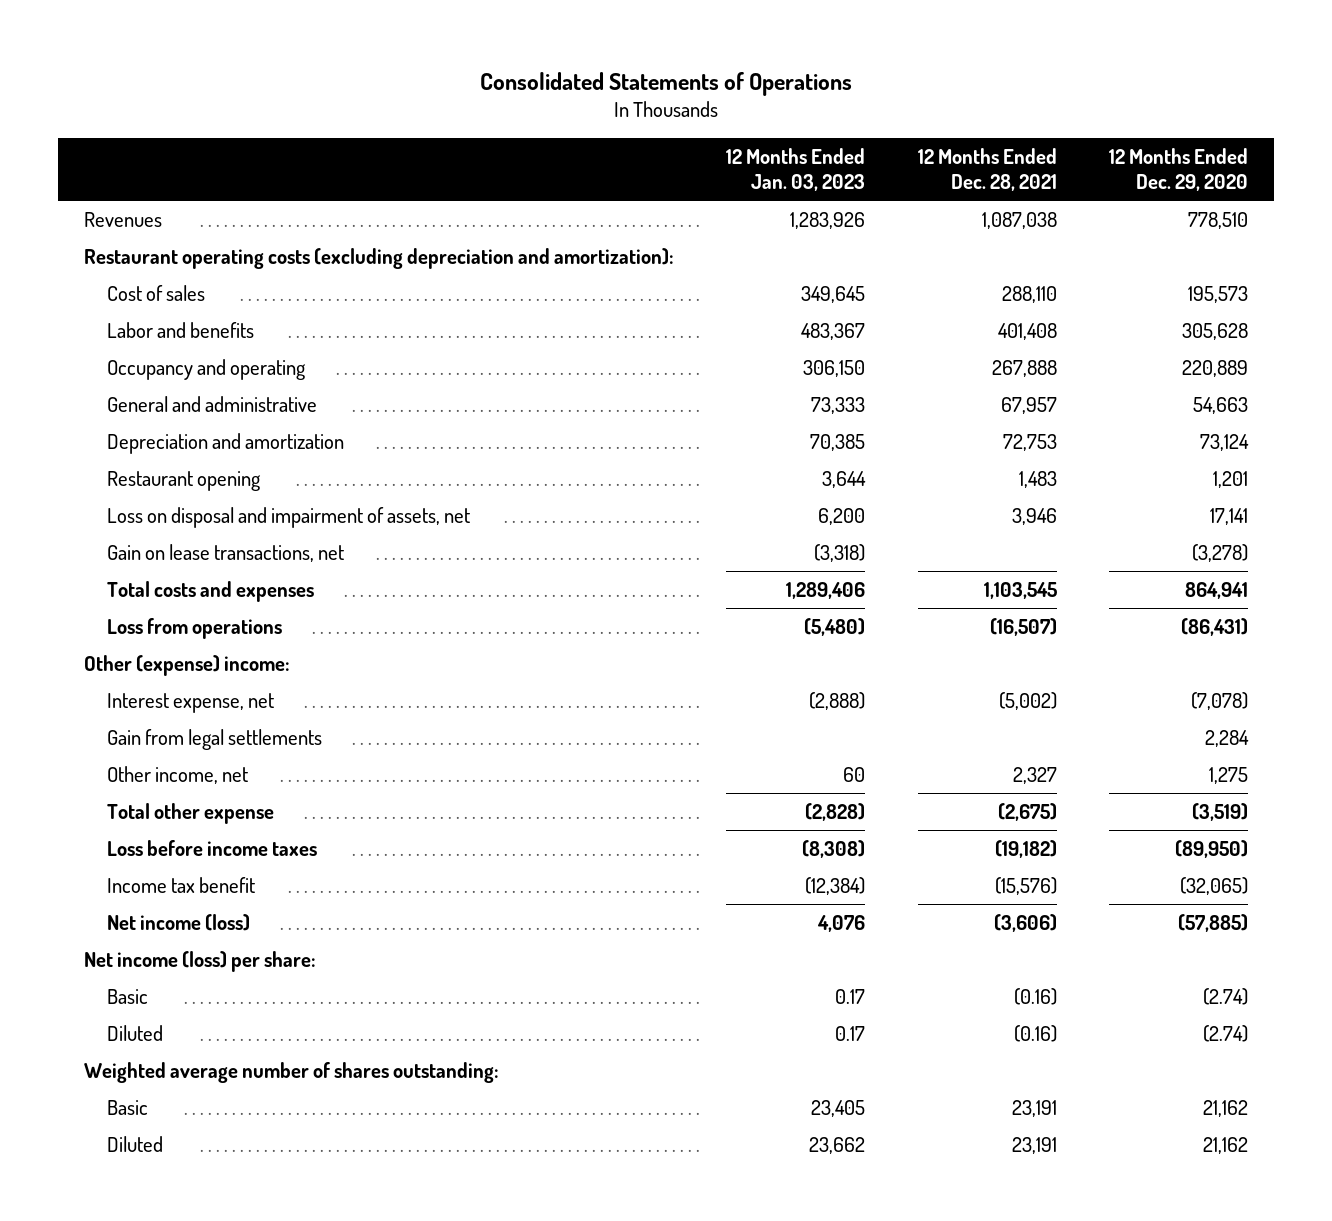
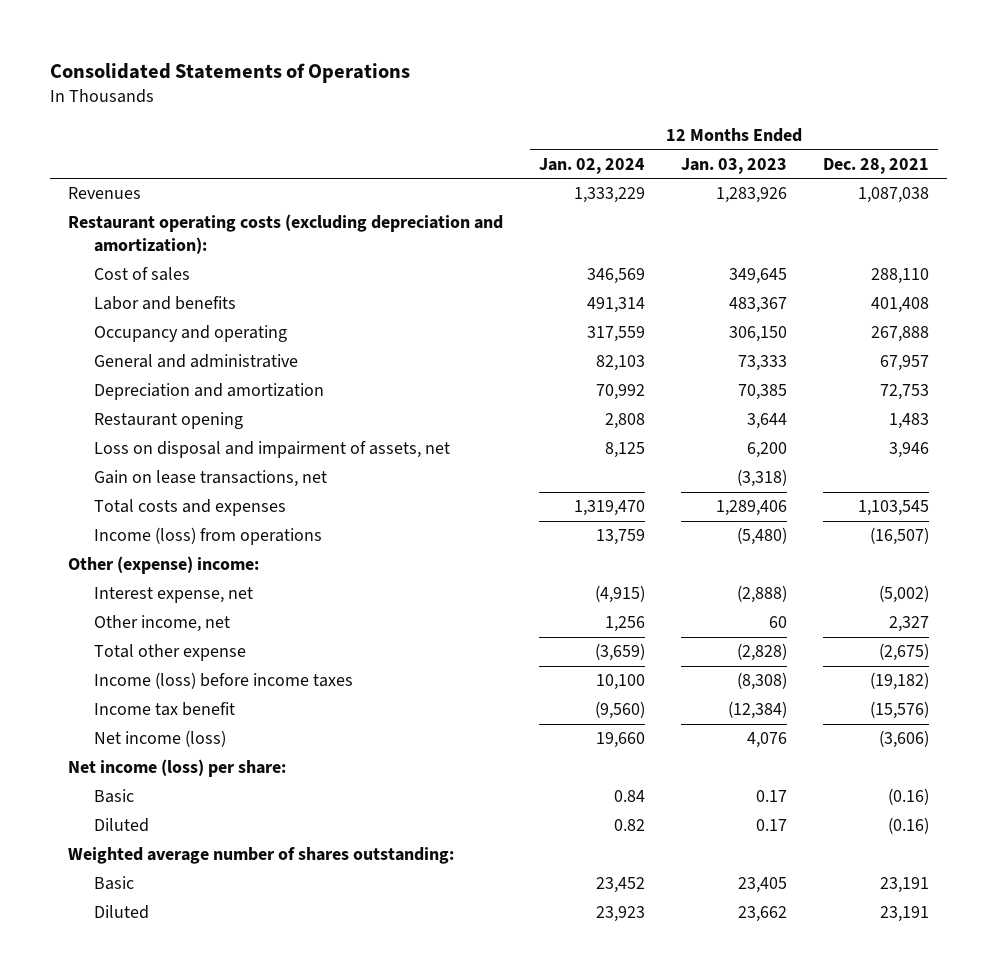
[1108,147,1248,192] 12 Months Ended Dec. 29, 2020 -> none
none -> [539,157,646,174] Jan. 02, 2024
[106,618,282,640] Loss from operations -> [94,527,323,546] Income (loss) from operations
[106,729,322,751] Gain from legal settlements -> none
[106,840,317,857] Loss before income taxes -> [94,672,354,690] Income (loss) before income taxes

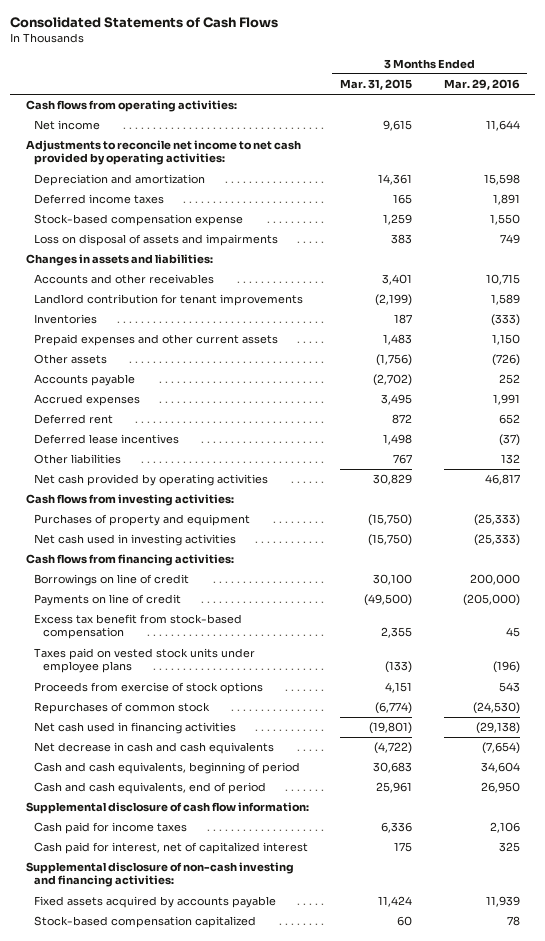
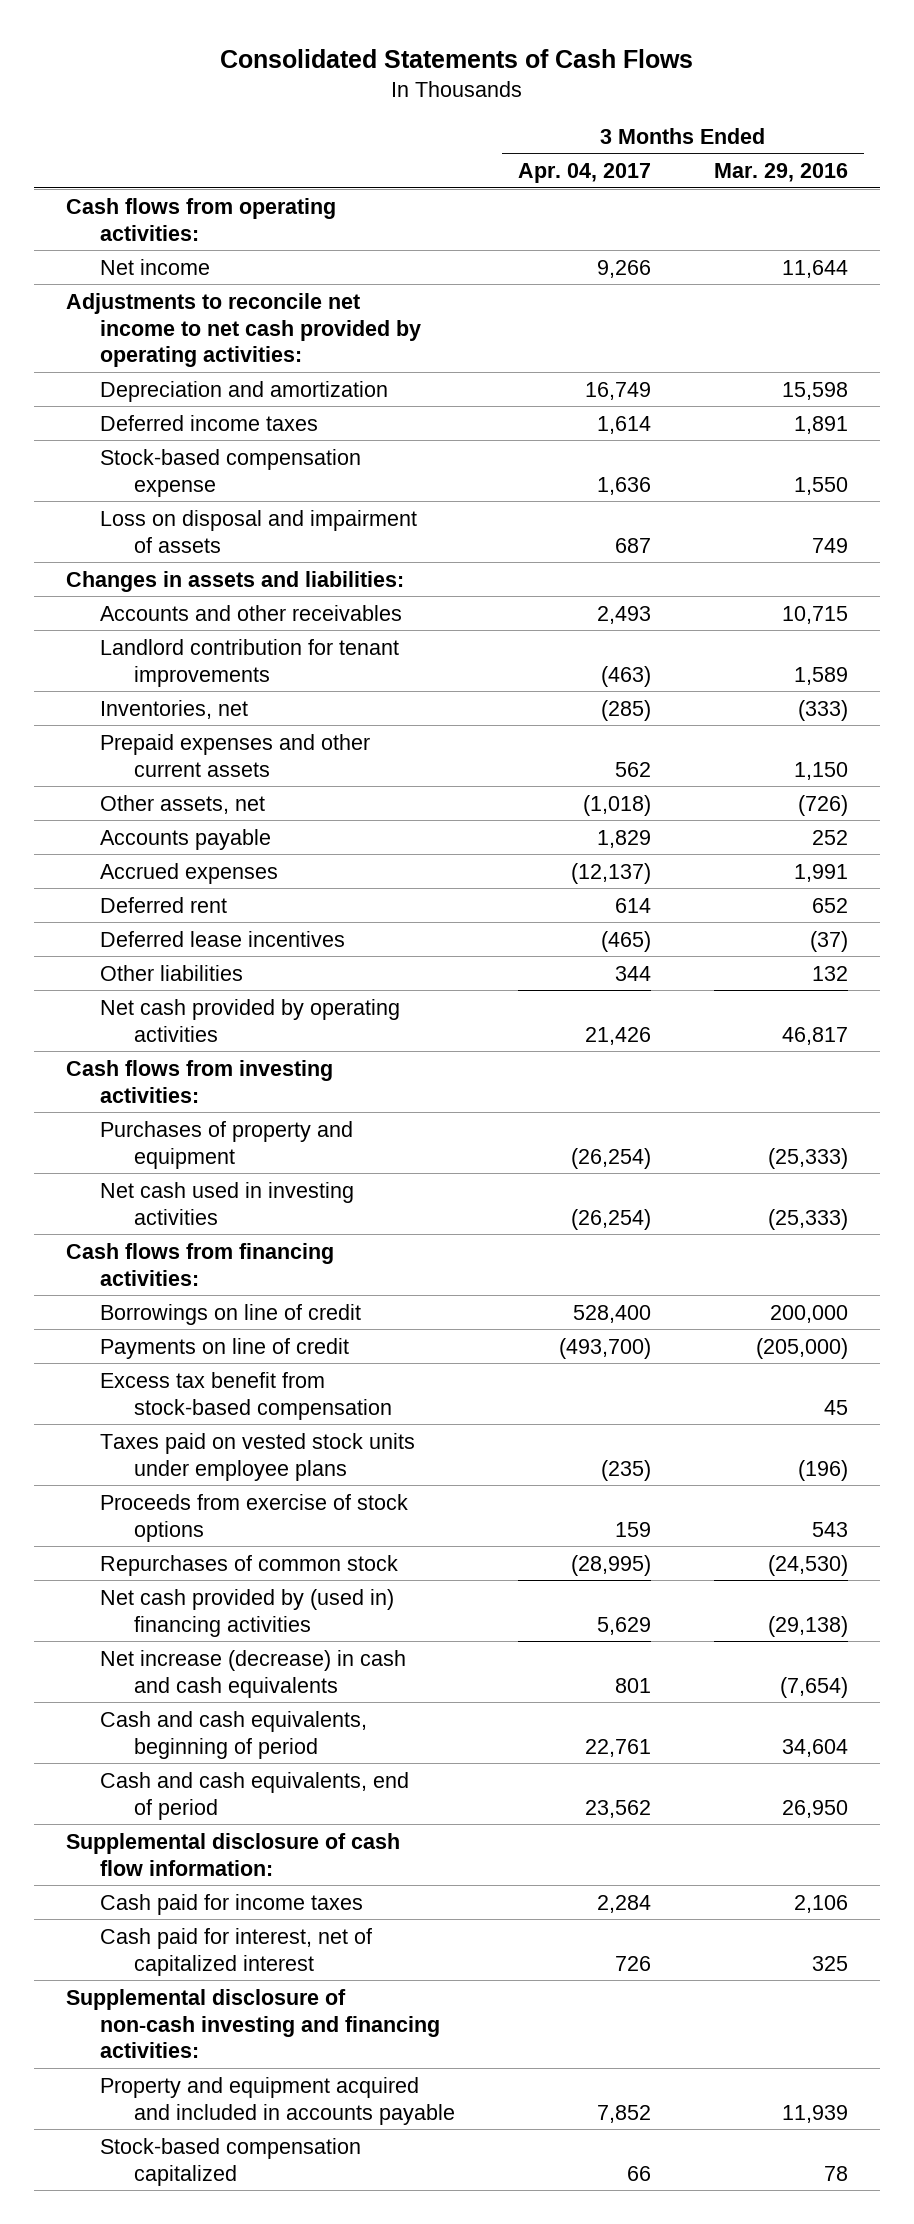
[340,79,413,91] Mar. 31, 2015 -> none
none -> [518,163,652,184] Apr. 04, 2017
[34,234,279,247] Loss on disposal of assets and impairments -> [100,509,418,553] Loss on disposal and impairment of assets
[34,314,98,325] Inventories -> [100,699,249,719] Inventories, net
[34,354,108,365] Other assets -> [100,794,266,814] Other assets, net
[34,722,237,735] Net cash used in financing activities -> [100,1588,395,1637] Net cash provided by (used in) financing activities
[34,742,275,755] Net decrease in cash and cash equivalents -> [100,1649,407,1698] Net increase (decrease) in cash and cash equivalents
[34,896,277,909] Fixed assets acquired by accounts payable -> [100,2076,456,2125] Property and equipment acquired and included in accounts payable

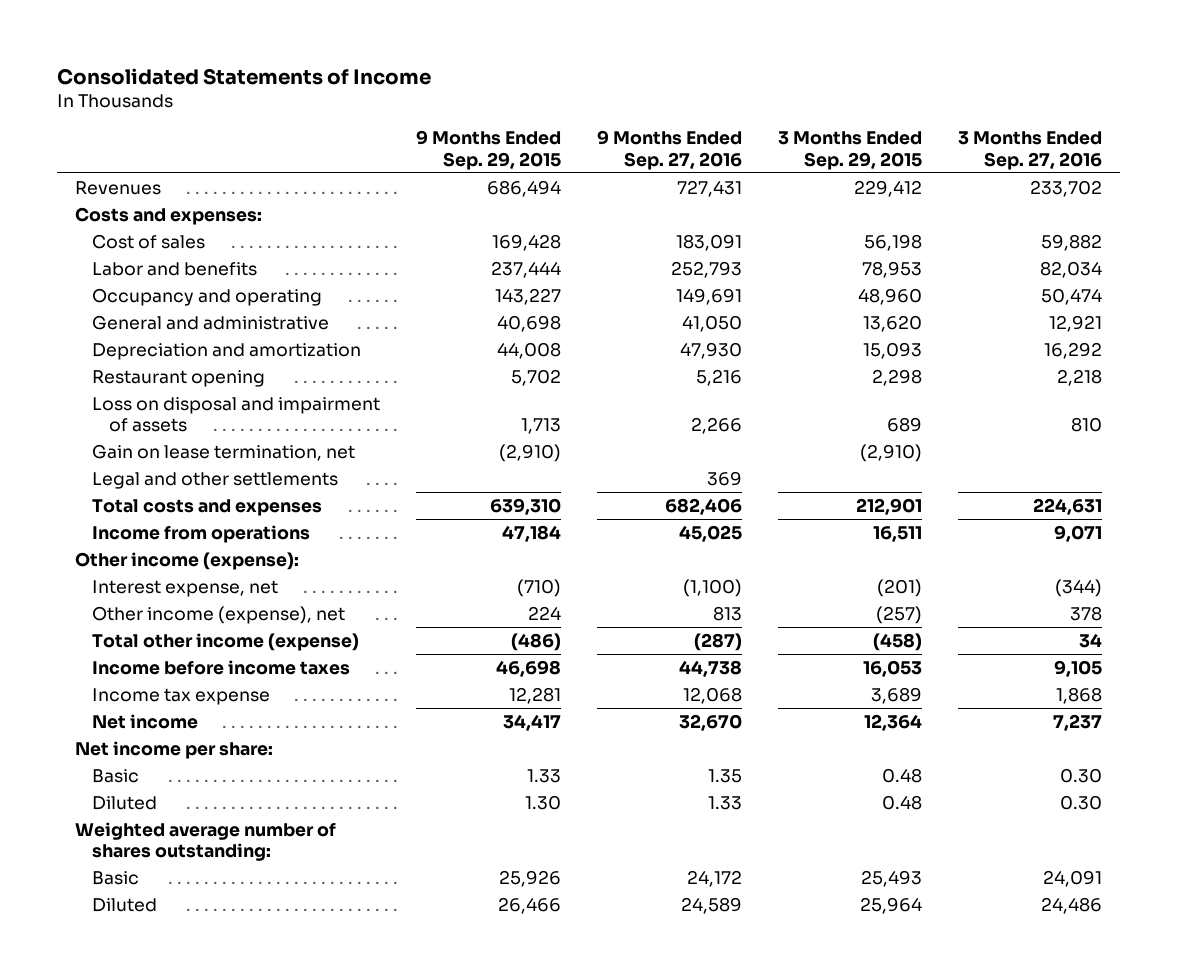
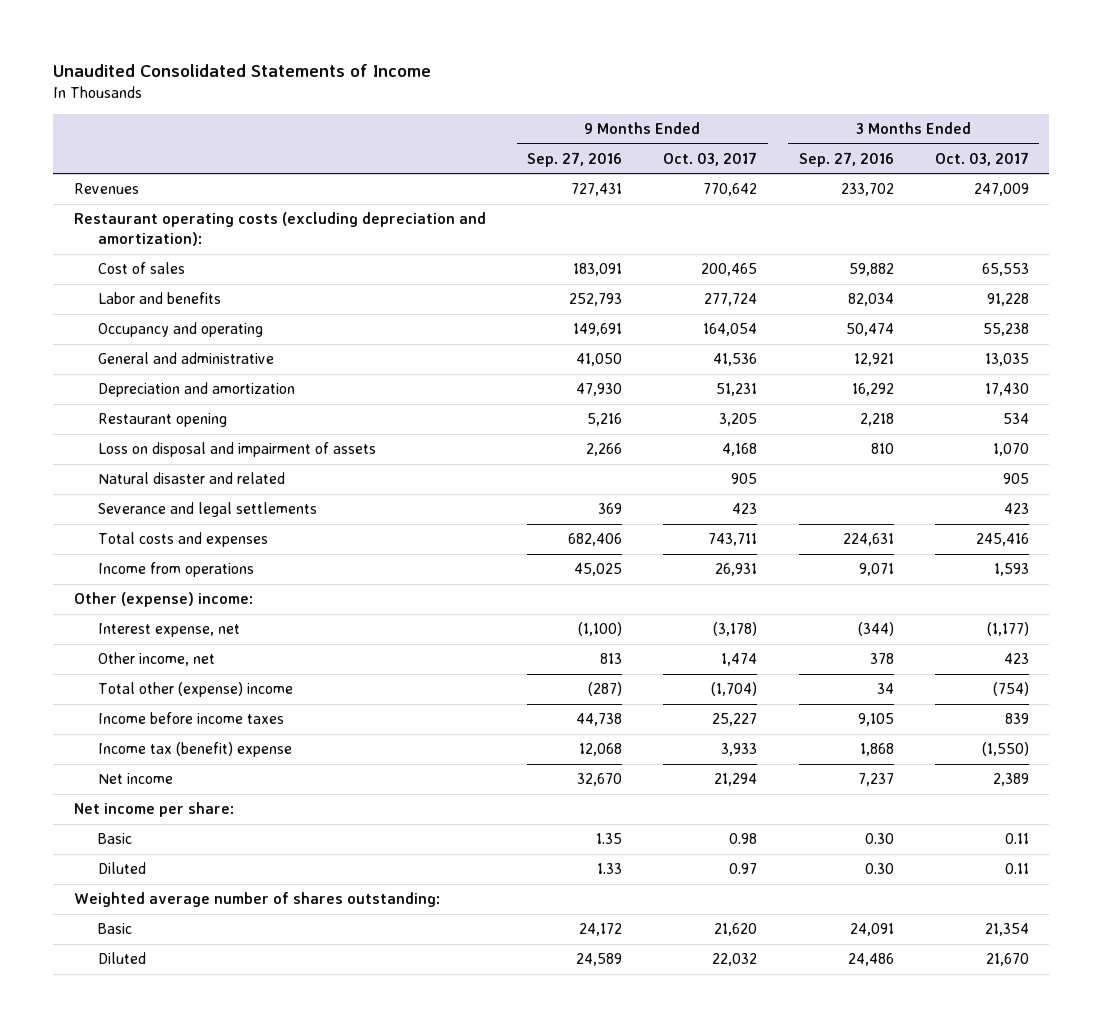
[56,67,431,85] Consolidated Statements of Income -> [53,64,432,78] Unaudited Consolidated Statements of Income
[416,130,562,170] 9 Months Ended Sep. 29, 2015 -> none
[778,131,923,170] 3 Months Ended Sep. 29, 2015 -> none
none -> [663,151,758,166] Oct. 03, 2017
none -> [934,151,1029,166] Oct. 03, 2017
[74,206,262,225] Costs and expenses: -> none
none -> [73,212,486,247] Restaurant operating costs (excluding depreciation and amortization):
[92,443,356,461] Gain on lease termination, net -> none
none -> [98,472,286,485] Natural disaster and related
[92,471,339,489] Legal and other settlements -> [98,502,318,518] Severance and legal settlements
[74,551,299,570] Other income (expense): -> [73,592,253,608] Other (expense) income:
[92,605,346,624] Other income (expense), net -> [98,652,216,667] Other income, net
[92,632,360,651] Total other income (expense) -> [98,682,294,698] Total other (expense) income
[92,687,271,705] Income tax expense -> [98,742,293,758] Income tax (benefit) expense

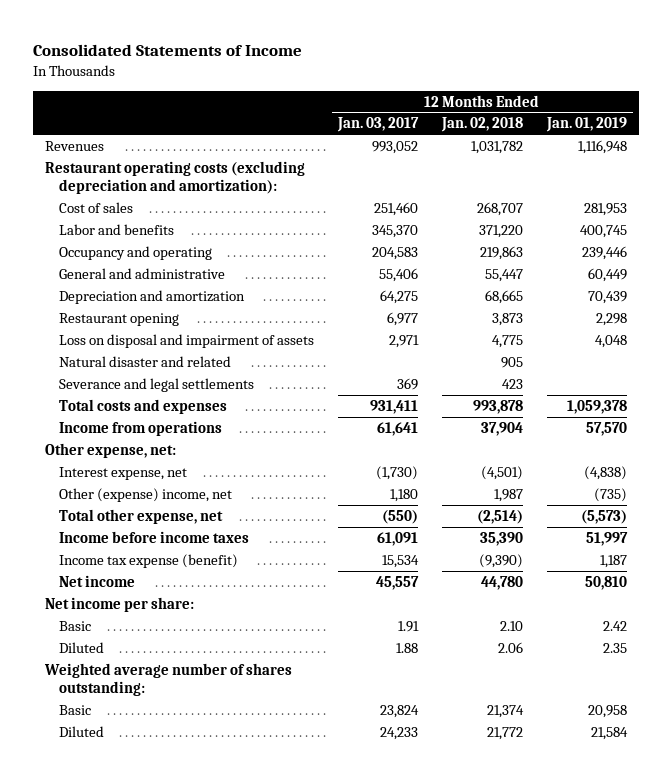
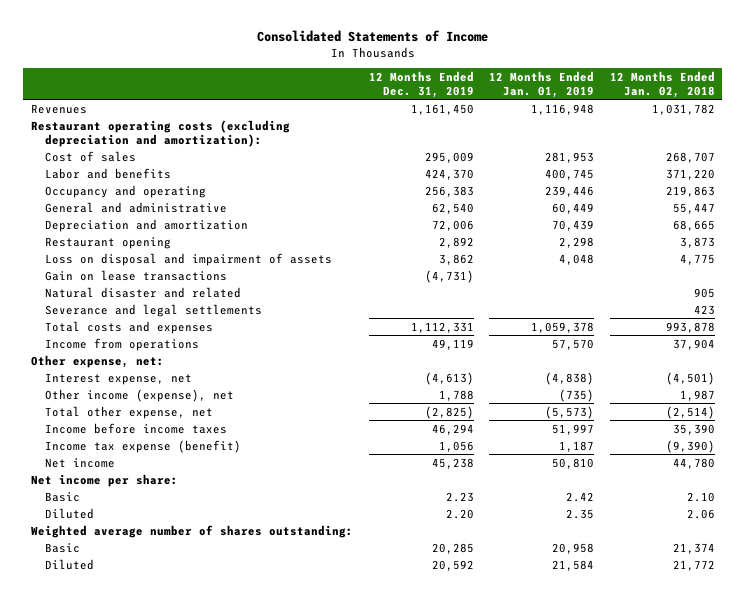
[336,117,419,133] Jan. 03, 2017 -> none
none -> [368,70,474,98] 12 Months Ended Dec. 31, 2019
none -> [45,269,228,281] Gain on lease transactions
[58,487,232,502] Other (expense) income, net -> [45,388,235,402] Other income (expense), net

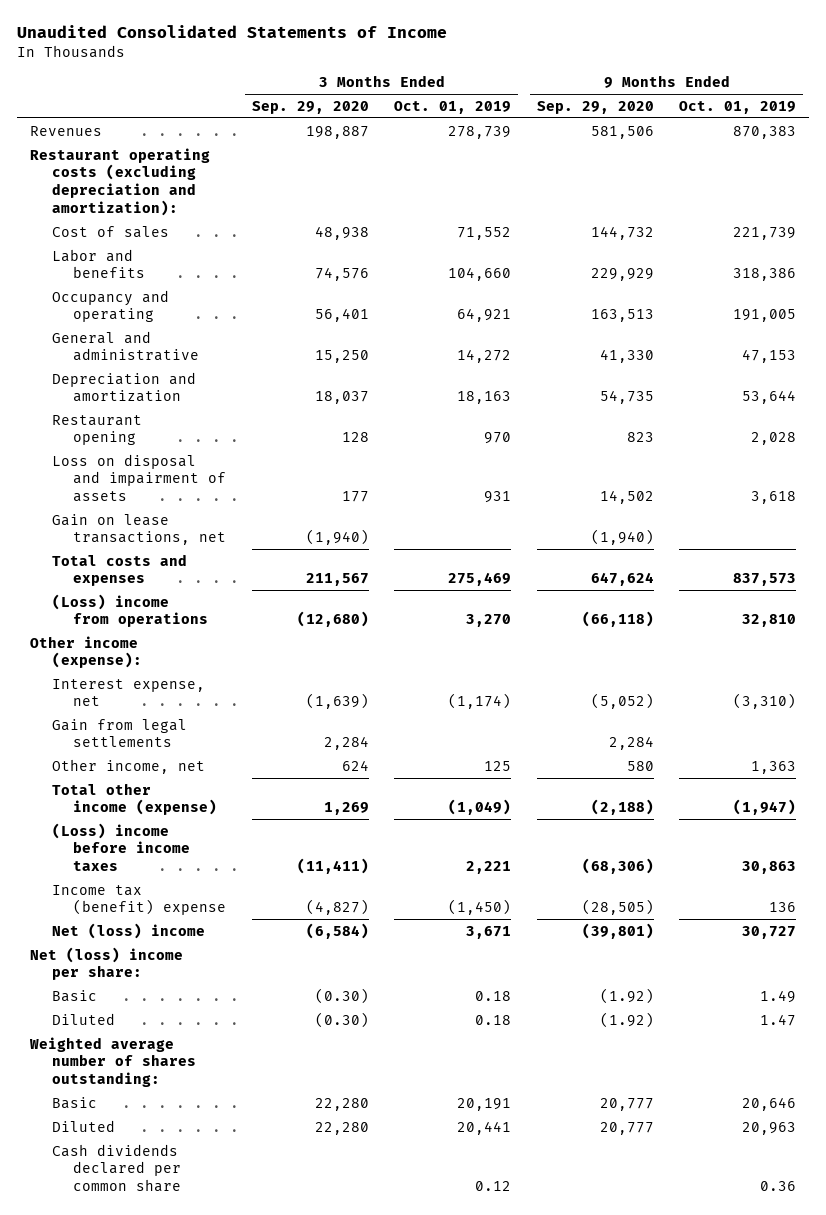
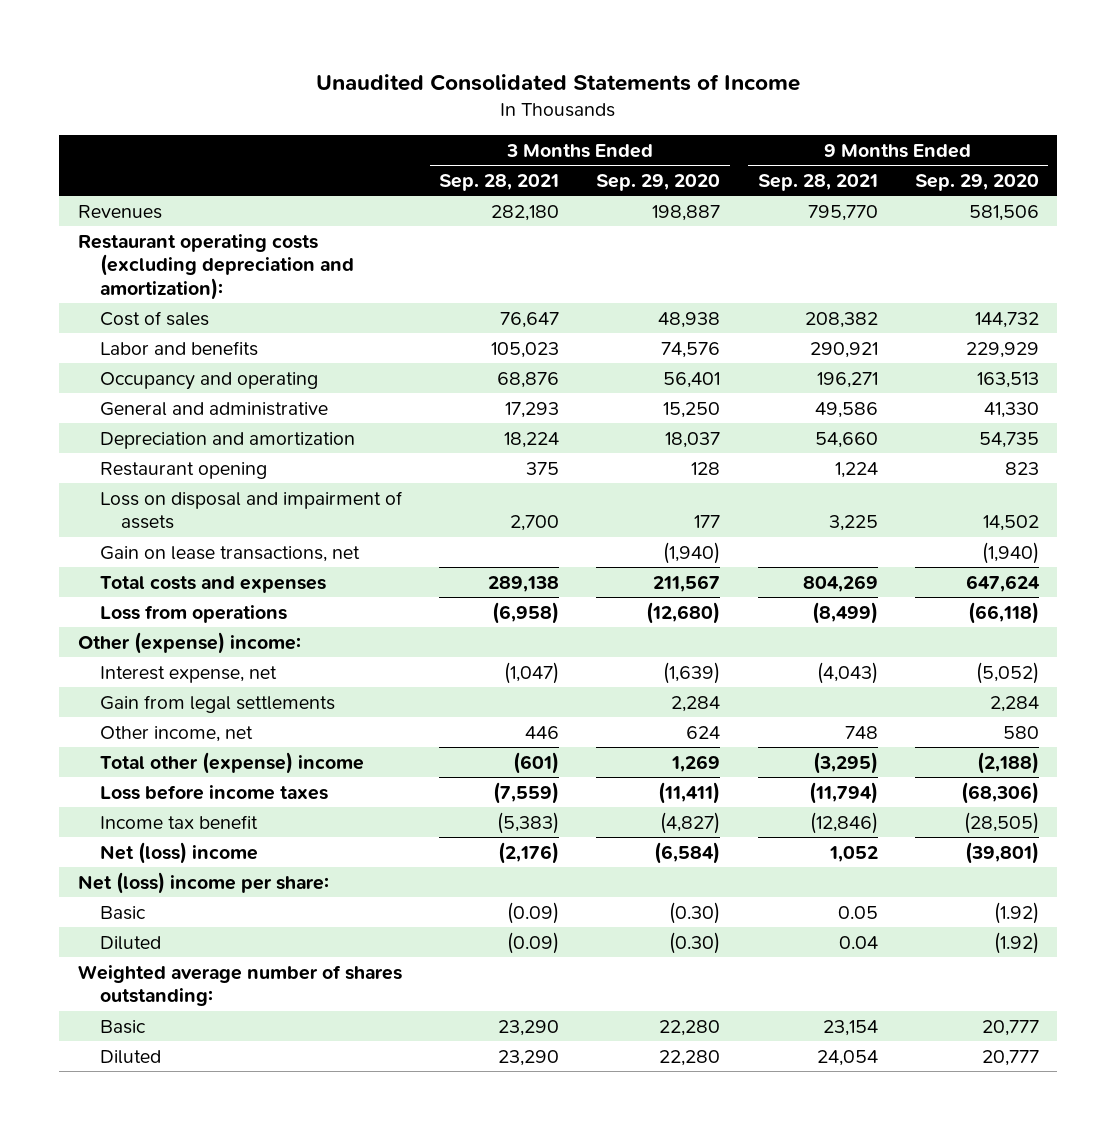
[394,100,512,114] Oct. 01, 2019 -> none
[679,100,797,114] Oct. 01, 2019 -> none
none -> [439,173,560,191] Sep. 28, 2021
none -> [757,173,878,191] Sep. 28, 2021
[51,593,209,628] (Loss) income from operations -> [99,604,287,623] Loss from operations
[29,635,142,669] Other income (expense): -> [77,631,301,654] Other (expense) income:
[51,782,218,816] Total other income (expense) -> [99,751,364,774] Total other (expense) income
[51,822,191,872] (Loss) income before income taxes -> [99,784,328,800] Loss before income taxes
[51,884,227,916] Income tax (benefit) expense -> [99,814,258,829] Income tax benefit
[51,1143,182,1193] Cash dividends declared per common share -> none

